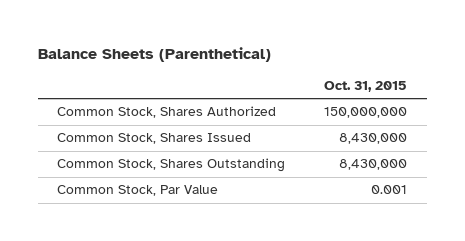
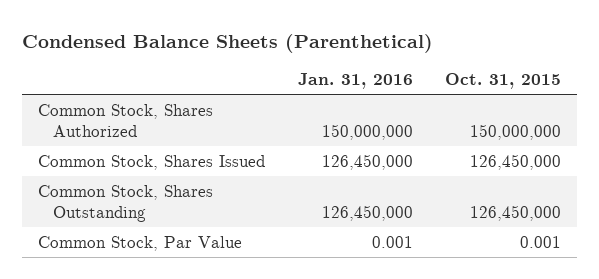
[37,47,271,63] Balance Sheets (Parenthetical) -> [21,33,433,53] Condensed Balance Sheets (Parenthetical)
none -> [297,73,413,90] Jan. 31, 2016
[339,133,408,145] 8,430,000 -> [470,153,562,170] 126,450,000
[339,159,408,171] 8,430,000 -> [470,205,562,222] 126,450,000

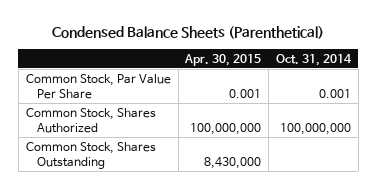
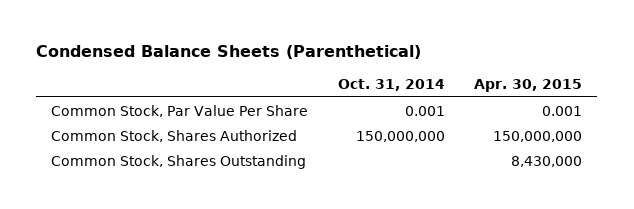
[190,122,262,135] 100,000,000 -> [493,130,583,142] 150,000,000
[280,122,352,135] 100,000,000 -> [355,130,445,142] 150,000,000

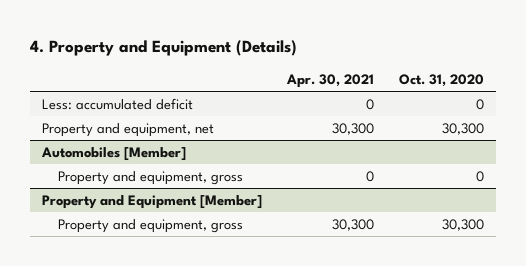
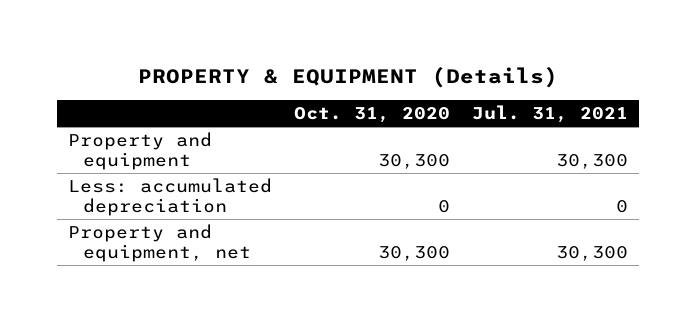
[29,40,297,57] 4. Property and Equipment (Details) -> [138,67,559,89] PROPERTY & EQUIPMENT (Details)
[285,74,374,89] Apr. 30, 2021 -> none
none -> [472,105,629,124] Jul. 31, 2021
none -> [67,131,212,170] Property and equipment
[42,97,194,110] Less: accumulated deficit -> [67,177,272,216] Less: accumulated depreciation
[41,146,187,161] Automobiles [Member] -> none
[58,170,244,185] Property and equipment, gross -> none
[42,194,263,209] Property and Equipment [Member] -> none
[58,218,244,233] Property and equipment, gross -> none

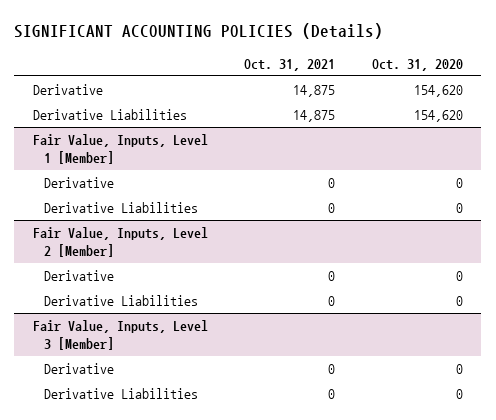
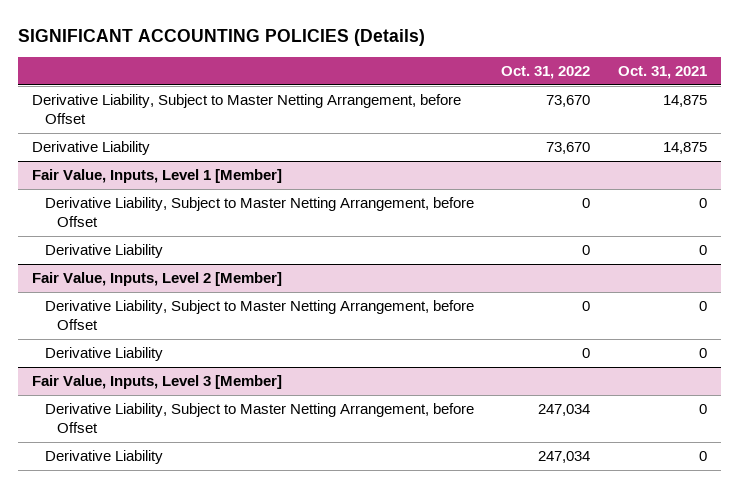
[371,58,463,71] Oct. 31, 2020 -> none
none -> [501,65,591,79] Oct. 31, 2022
[32,84,103,96] Derivative -> [31,94,461,124] Derivative Liability, Subject to Master Netting Arrangement, before Offset
[32,109,187,121] Derivative Liabilities -> [31,141,150,156] Derivative Liability
[44,177,115,189] Derivative -> [44,197,474,227] Derivative Liability, Subject to Master Netting Arrangement, before Offset
[44,202,199,214] Derivative Liabilities -> [44,244,163,259] Derivative Liability
[44,270,115,282] Derivative -> [44,300,474,330] Derivative Liability, Subject to Master Netting Arrangement, before Offset
[44,295,199,307] Derivative Liabilities -> [44,347,163,362] Derivative Liability
[44,363,115,375] Derivative -> [44,403,474,433] Derivative Liability, Subject to Master Netting Arrangement, before Offset
[44,388,199,400] Derivative Liabilities -> [44,450,163,465] Derivative Liability

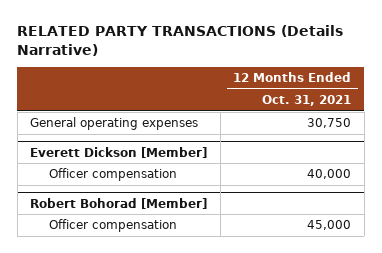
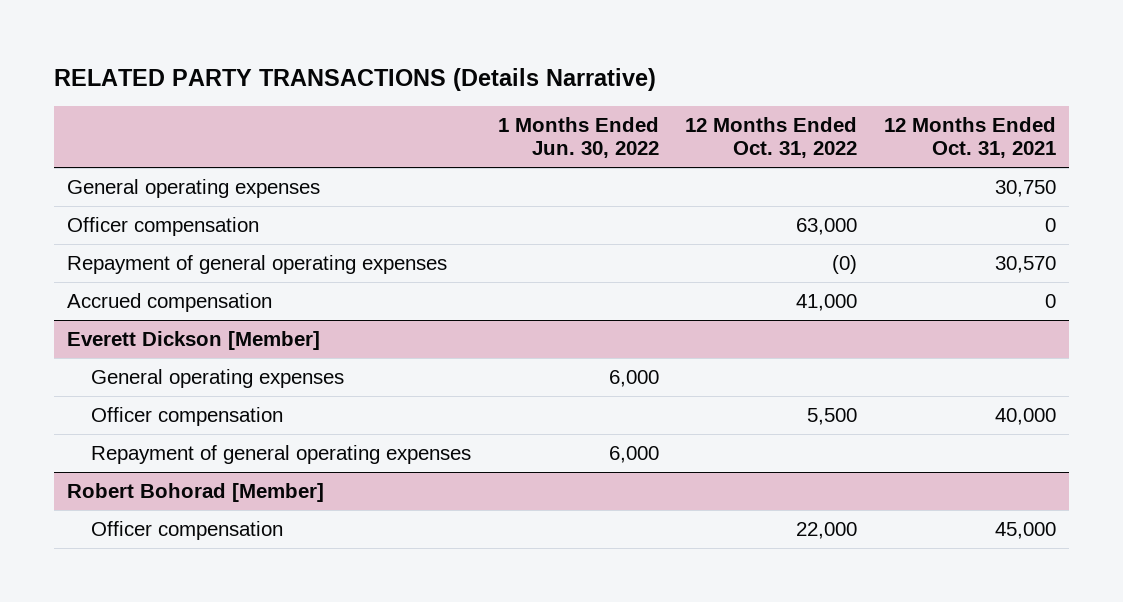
none -> [497,116,659,159] 1 Months Ended Jun. 30, 2022
none -> [685,116,858,159] 12 Months Ended Oct. 31, 2022
none -> [67,216,260,236] Officer compensation
none -> [67,254,448,274] Repayment of general operating expenses
none -> [67,292,273,312] Accrued compensation
none -> [91,368,345,388] General operating expenses
none -> [91,444,472,464] Repayment of general operating expenses

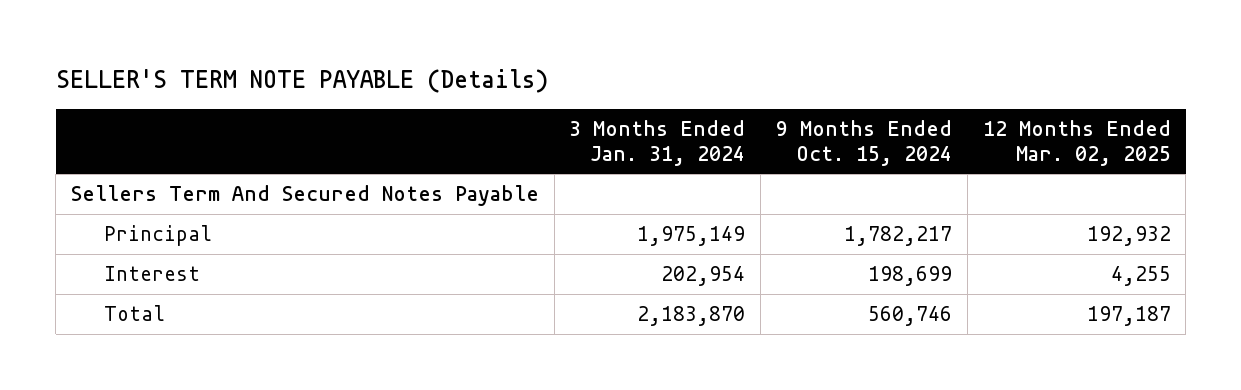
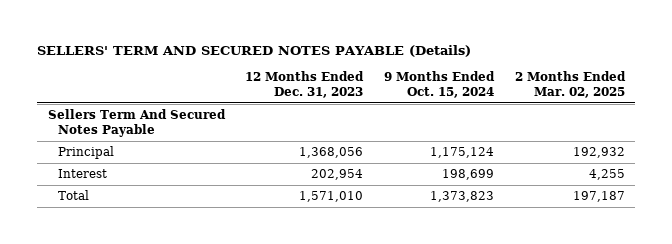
[55,69,548,94] SELLER'S TERM NOTE PAYABLE (Details) -> [37,44,472,57] SELLERS' TERM AND SECURED NOTES PAYABLE (Details)
[569,120,746,166] 3 Months Ended Jan. 31, 2024 -> none
[982,120,1171,166] 12 Months Ended Mar. 02, 2025 -> none
none -> [245,71,365,98] 12 Months Ended Dec. 31, 2023
none -> [514,71,626,98] 2 Months Ended Mar. 02, 2025
[843,226,952,247] 1,782,217 -> [430,147,495,159] 1,175,124
[867,306,952,327] 560,746 -> [430,191,495,203] 1,373,823

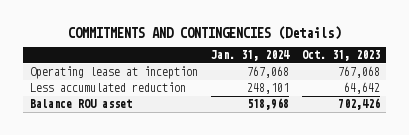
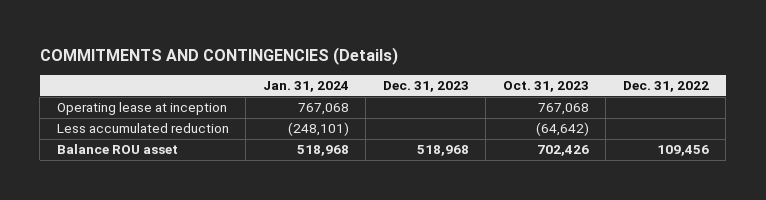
none -> [382,81,469,93] Dec. 31, 2023
none -> [622,81,709,93] Dec. 31, 2022
[246,83,289,95] 248,101 -> [287,122,349,137] (248,101)
[343,82,380,95] 64,642 -> [535,122,589,137] (64,642)

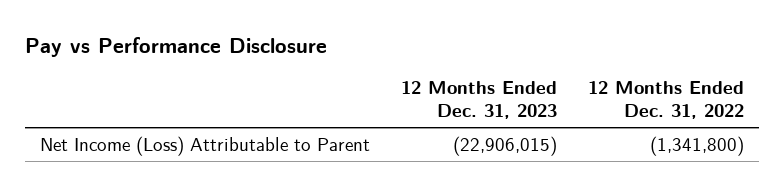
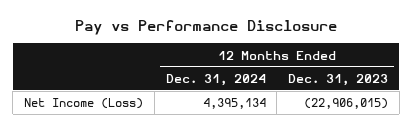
[587,81,744,120] 12 Months Ended Dec. 31, 2022 -> none
none -> [165,73,266,86] Dec. 31, 2024
[40,135,371,156] Net Income (Loss) Attributable to Parent -> [24,98,144,110] Net Income (Loss)

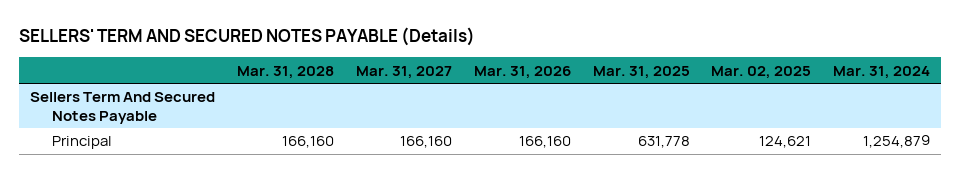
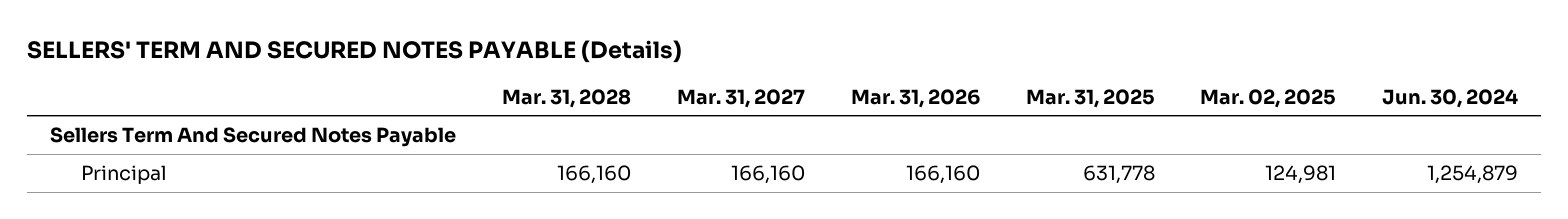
[833,65,931,79] Mar. 31, 2024 -> none
none -> [1382,88,1519,108] Jun. 30, 2024
[759,136,812,149] 124,621 -> [1265,165,1337,185] 124,981

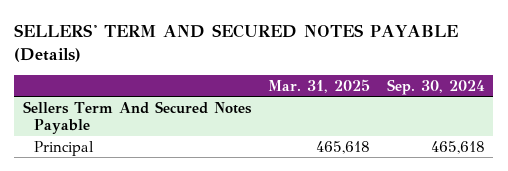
[501,88,631,108] Mar. 31, 2028 -> none
[676,88,805,108] Mar. 31, 2027 -> none
[850,88,980,108] Mar. 31, 2026 -> none
[1200,88,1337,108] Mar. 02, 2025 -> none
[1382,88,1519,108] Jun. 30, 2024 -> none
none -> [386,78,485,95] Sep. 30, 2024
[1082,165,1155,185] 631,778 -> [315,140,370,154] 465,618

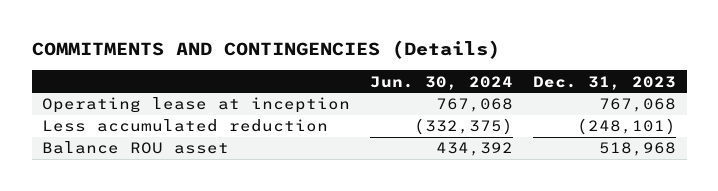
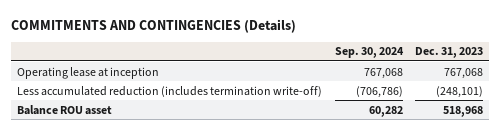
[370,75,514,90] Jun. 30, 2024 -> none
none -> [334,47,404,59] Sep. 30, 2024
[42,119,329,133] Less accumulated reduction -> [17,85,323,97] Less accumulated reduction (includes termination write-off)

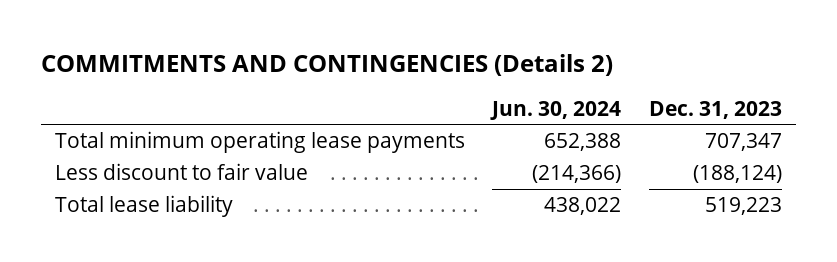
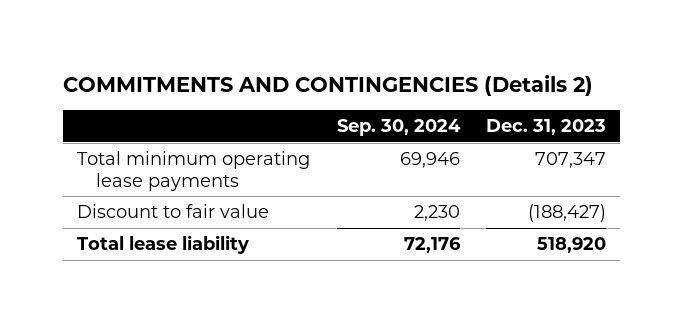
[490,100,622,120] Jun. 30, 2024 -> none
none -> [336,119,461,137] Sep. 30, 2024
[54,163,308,181] Less discount to fair value -> [76,204,269,219] Discount to fair value
[693,165,783,184] (188,124) -> [528,204,607,223] (188,427)
[705,197,783,216] 519,223 -> [537,237,607,254] 518,920

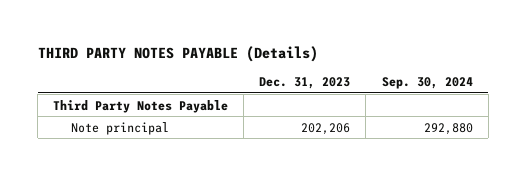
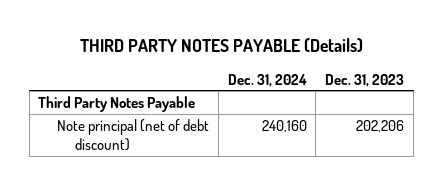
[381,76,473,89] Sep. 30, 2024 -> none
none -> [227,73,307,87] Dec. 31, 2024
[71,121,170,135] Note principal -> [56,118,209,151] Note principal (net of debt discount)

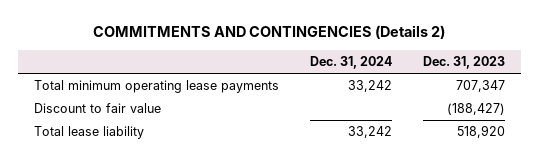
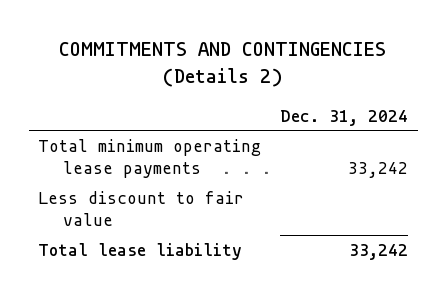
[422,56,505,70] Dec. 31, 2023 -> none
[33,103,161,114] Discount to fair value -> [38,191,245,226] Less discount to fair value

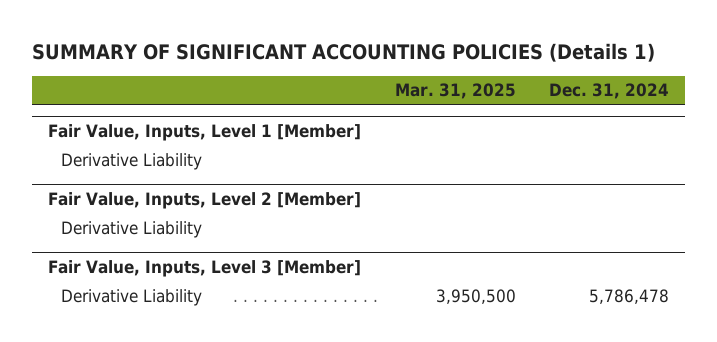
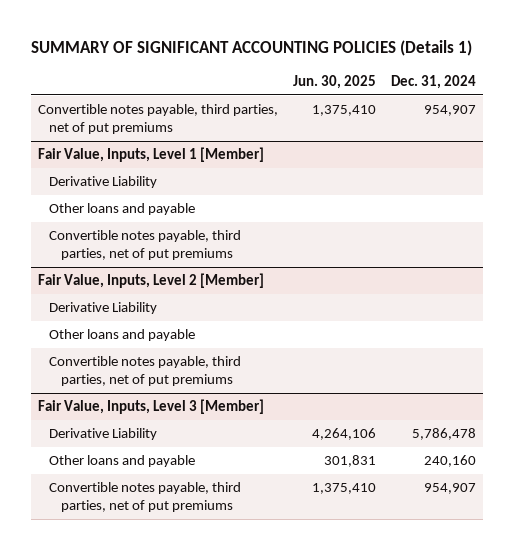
[394,83,516,100] Mar. 31, 2025 -> none
none -> [292,74,376,89] Jun. 30, 2025
none -> [38,104,279,134] Convertible notes payable, third parties, net of put premiums
none -> [49,203,196,216] Other loans and payable
none -> [49,230,242,260] Convertible notes payable, third parties, net of put premiums
none -> [49,329,196,342] Other loans and payable
none -> [49,356,242,386] Convertible notes payable, third parties, net of put premiums
none -> [49,455,196,468] Other loans and payable
none -> [49,482,242,512] Convertible notes payable, third parties, net of put premiums

